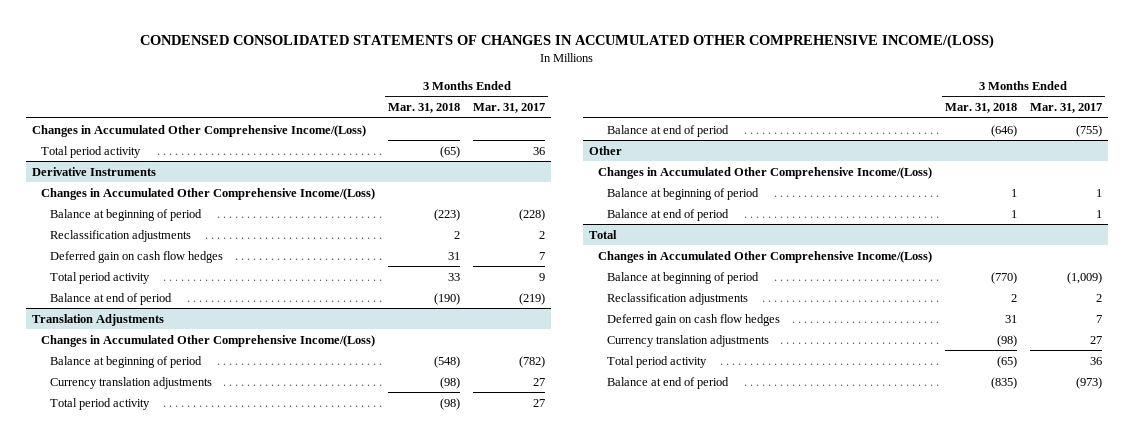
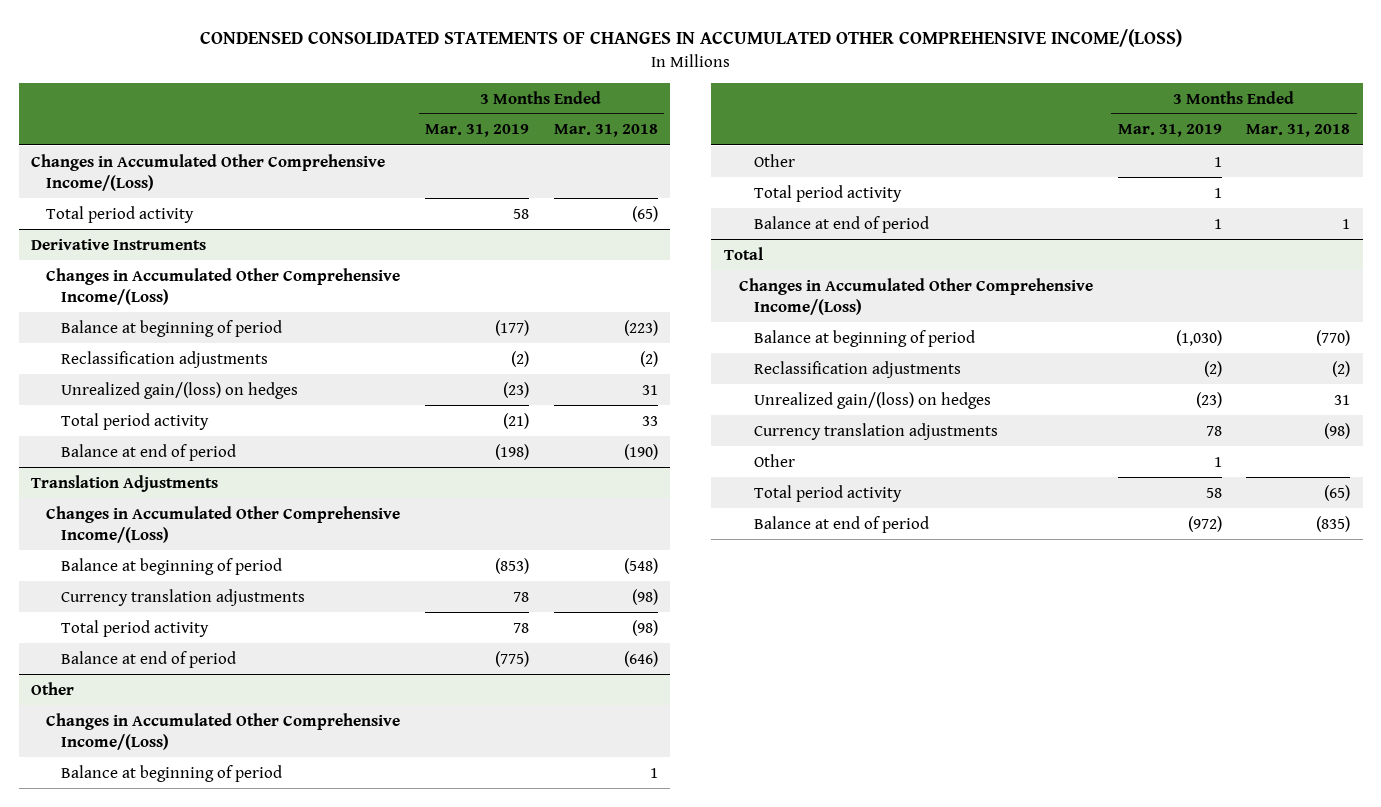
[472,103,545,114] Mar. 31, 2017 -> none
none -> [424,124,529,138] Mar. 31, 2019
[50,250,224,263] Deferred gain on cash flow hedges -> none
[454,230,461,239] 2 -> [639,350,658,367] (2)
none -> [61,381,299,399] Unrealized gain/(loss) on hedges
none -> [753,153,795,167] Other
none -> [753,184,902,202] Total period activity
[607,313,781,326] Deferred gain on cash flow hedges -> none
[1010,293,1017,302] 2 -> [1332,360,1351,377] (2)
none -> [753,391,991,409] Unrealized gain/(loss) on hedges
none -> [753,453,795,467] Other

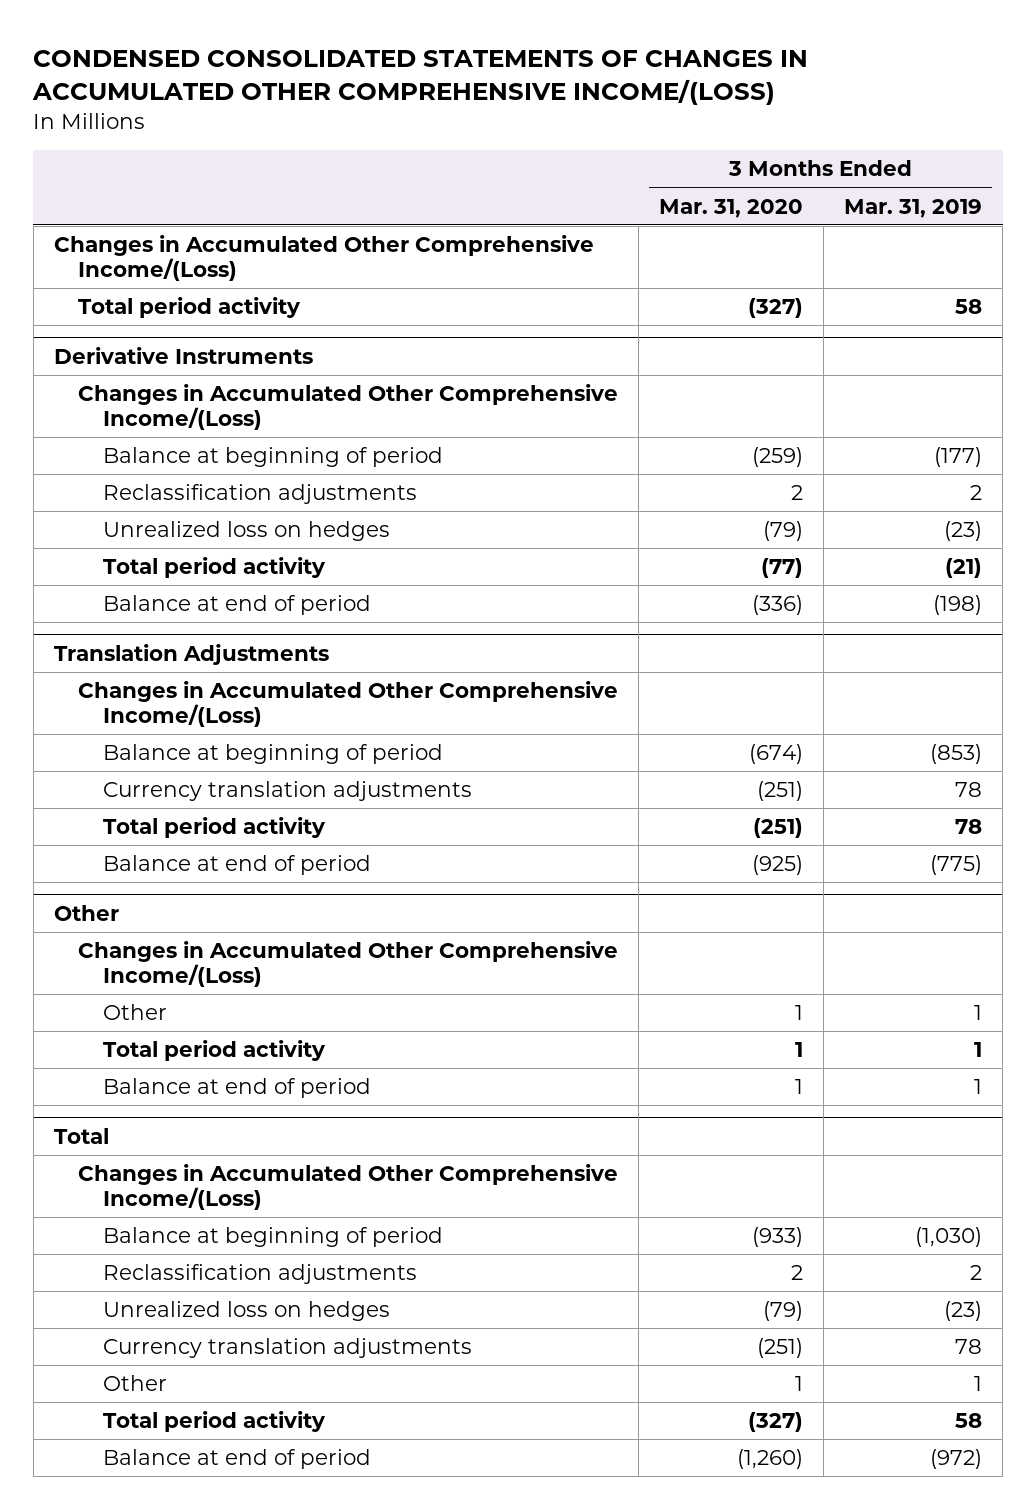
[553,124,658,138] Mar. 31, 2018 -> none
none -> [659,198,804,218] Mar. 31, 2020
[510,350,529,367] (2) -> [970,485,983,501] 2
[61,381,299,399] Unrealized gain/(loss) on hedges -> [102,521,390,542] Unrealized loss on hedges
[61,764,283,782] Balance at beginning of period -> none
[1203,360,1222,377] (2) -> [970,1265,983,1281] 2
[753,391,991,409] Unrealized gain/(loss) on hedges -> [102,1301,390,1322] Unrealized loss on hedges

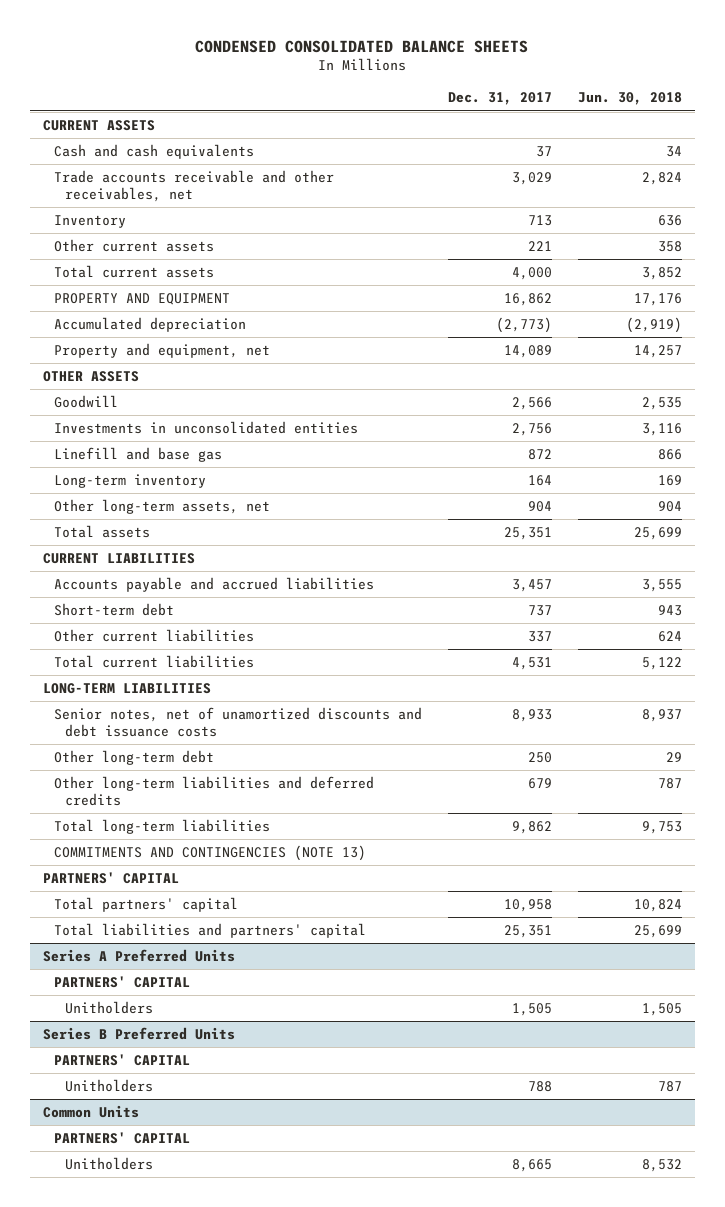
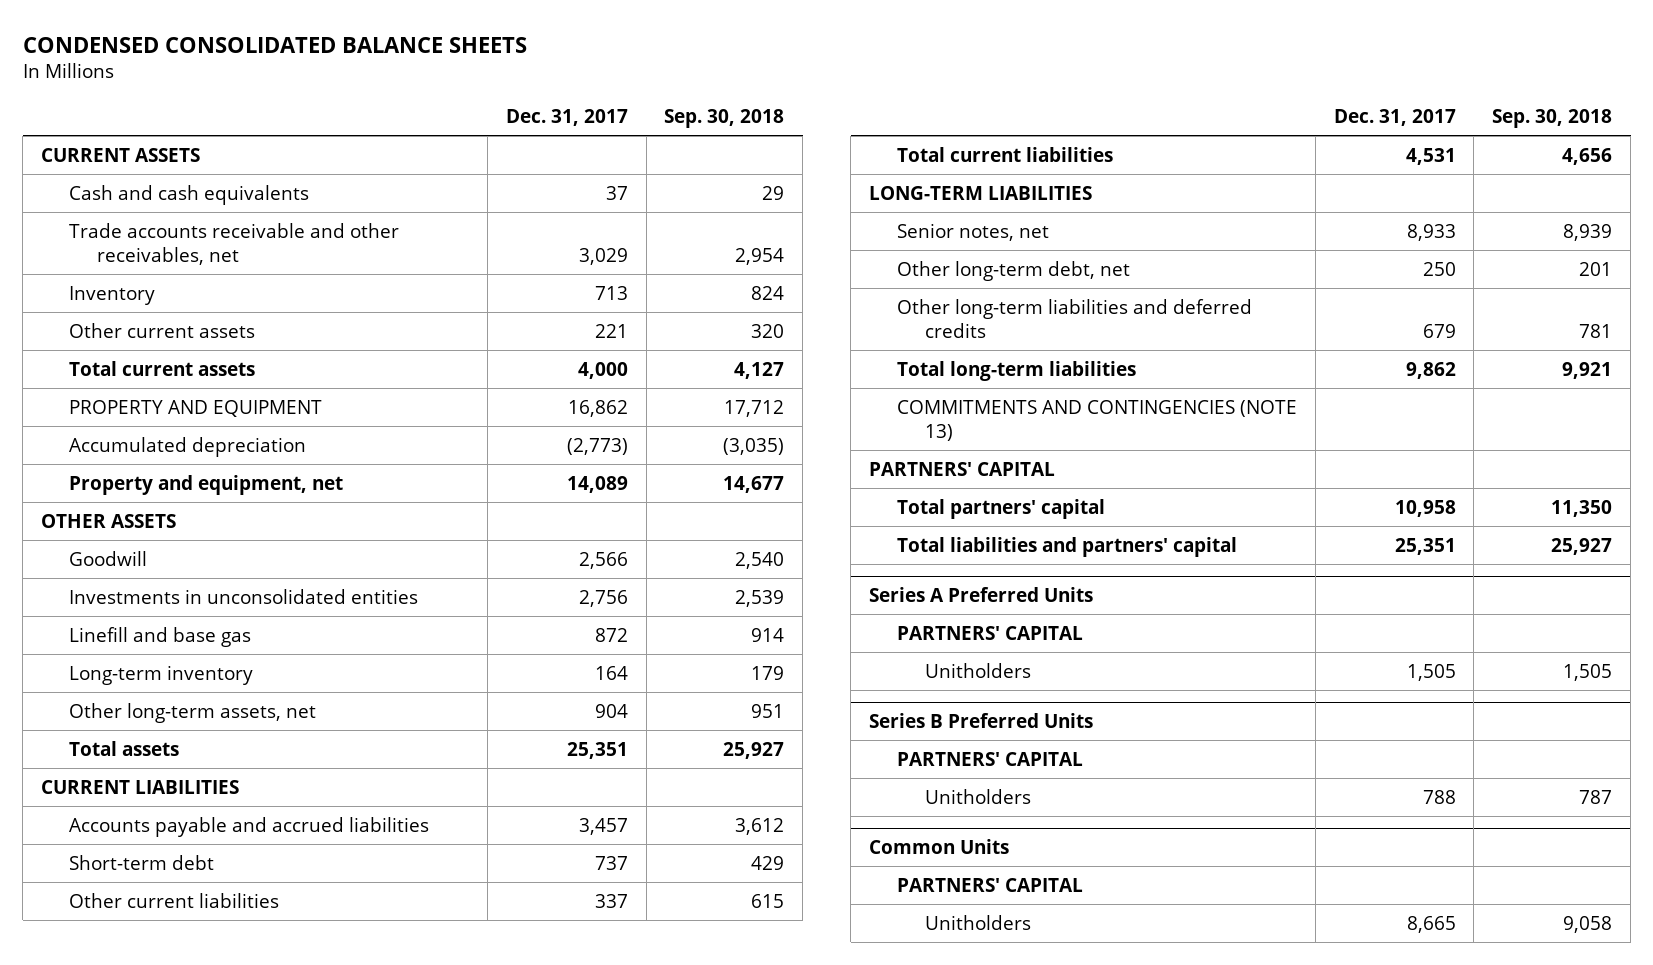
[577,92,682,106] Jun. 30, 2018 -> none
none -> [664,109,785,129] Sep. 30, 2018
[53,707,422,738] Senior notes, net of unamortized discounts and debt issuance costs -> [896,222,1049,241] Senior notes, net
[53,750,214,766] Other long-term debt -> [896,260,1130,281] Other long-term debt, net

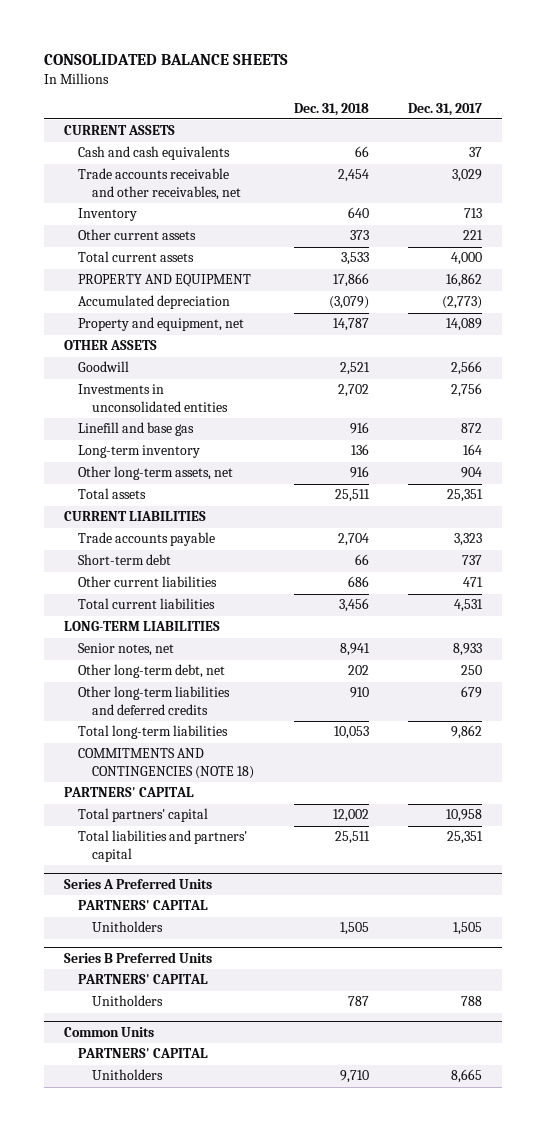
[22,36,527,53] CONDENSED CONSOLIDATED BALANCE SHEETS -> [44,54,289,66] CONSOLIDATED BALANCE SHEETS
[664,109,785,129] Sep. 30, 2018 -> none
none -> [293,102,369,116] Dec. 31, 2018
[68,816,429,837] Accounts payable and accrued liabilities -> none
none -> [77,532,215,547] Trade accounts payable
[594,893,628,908] 337 -> [463,577,484,588] 471
[896,399,1297,442] COMMITMENTS AND CONTINGENCIES (NOTE 13) -> [77,748,254,779] COMMITMENTS AND CONTINGENCIES (NOTE 18)

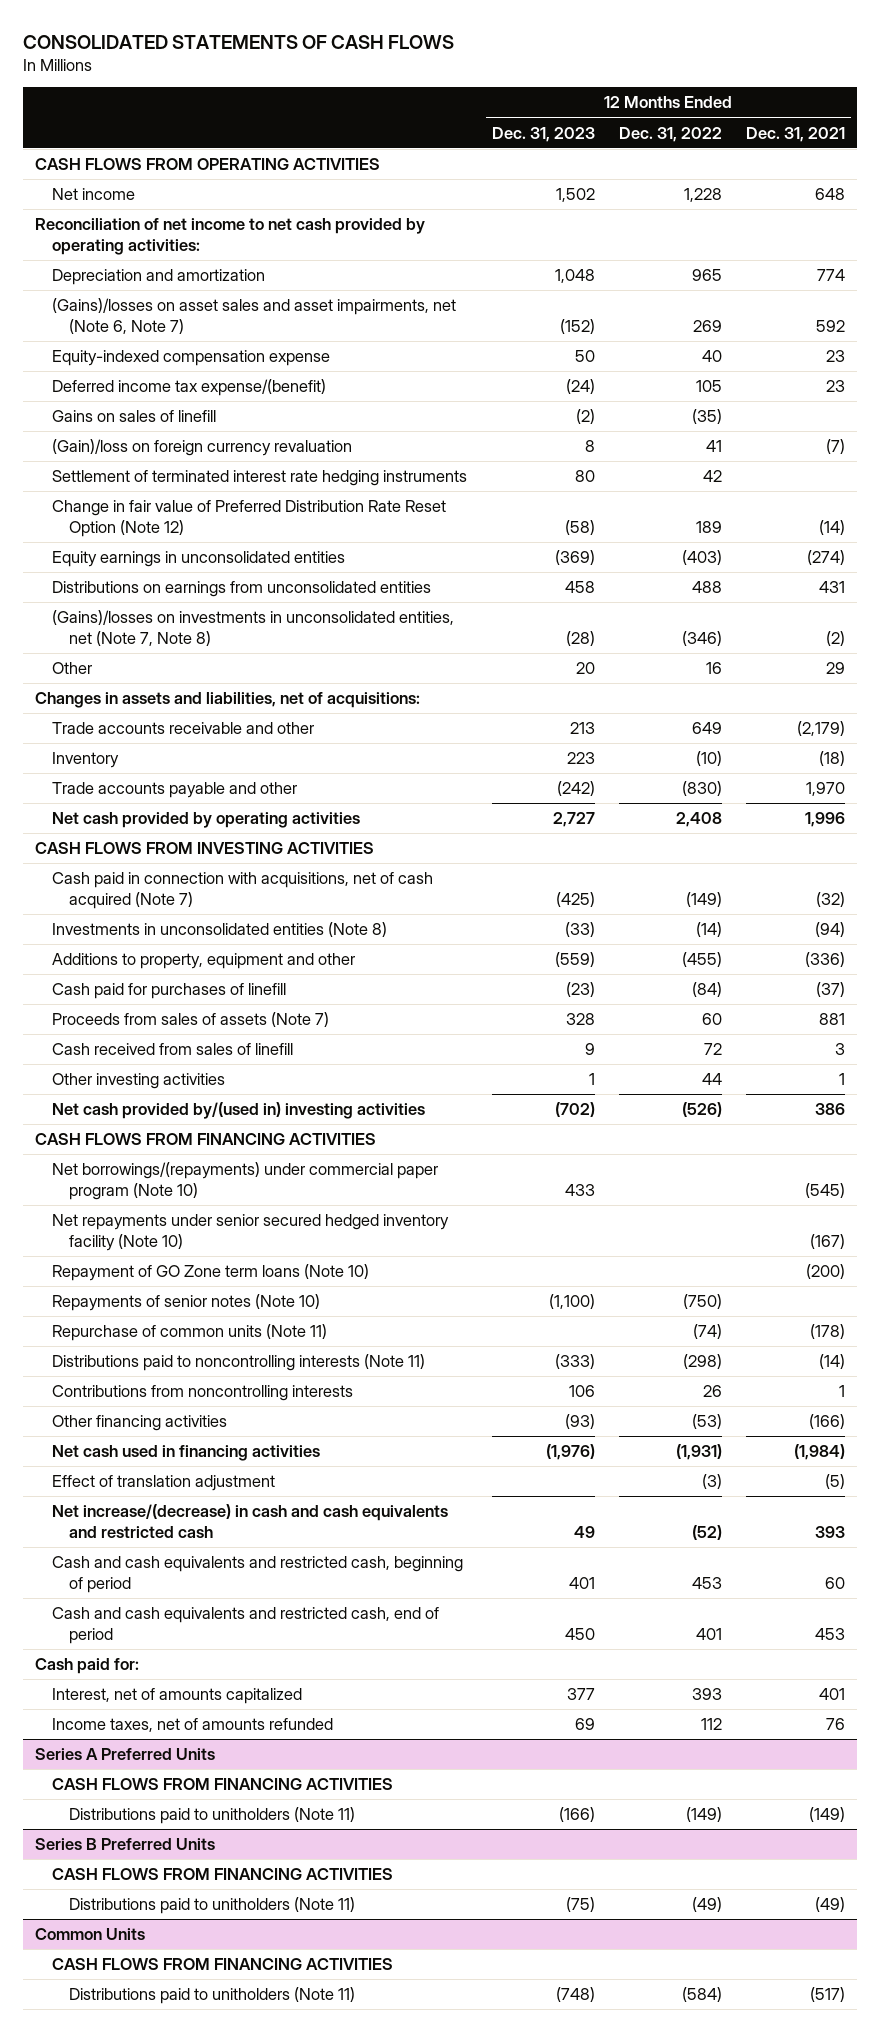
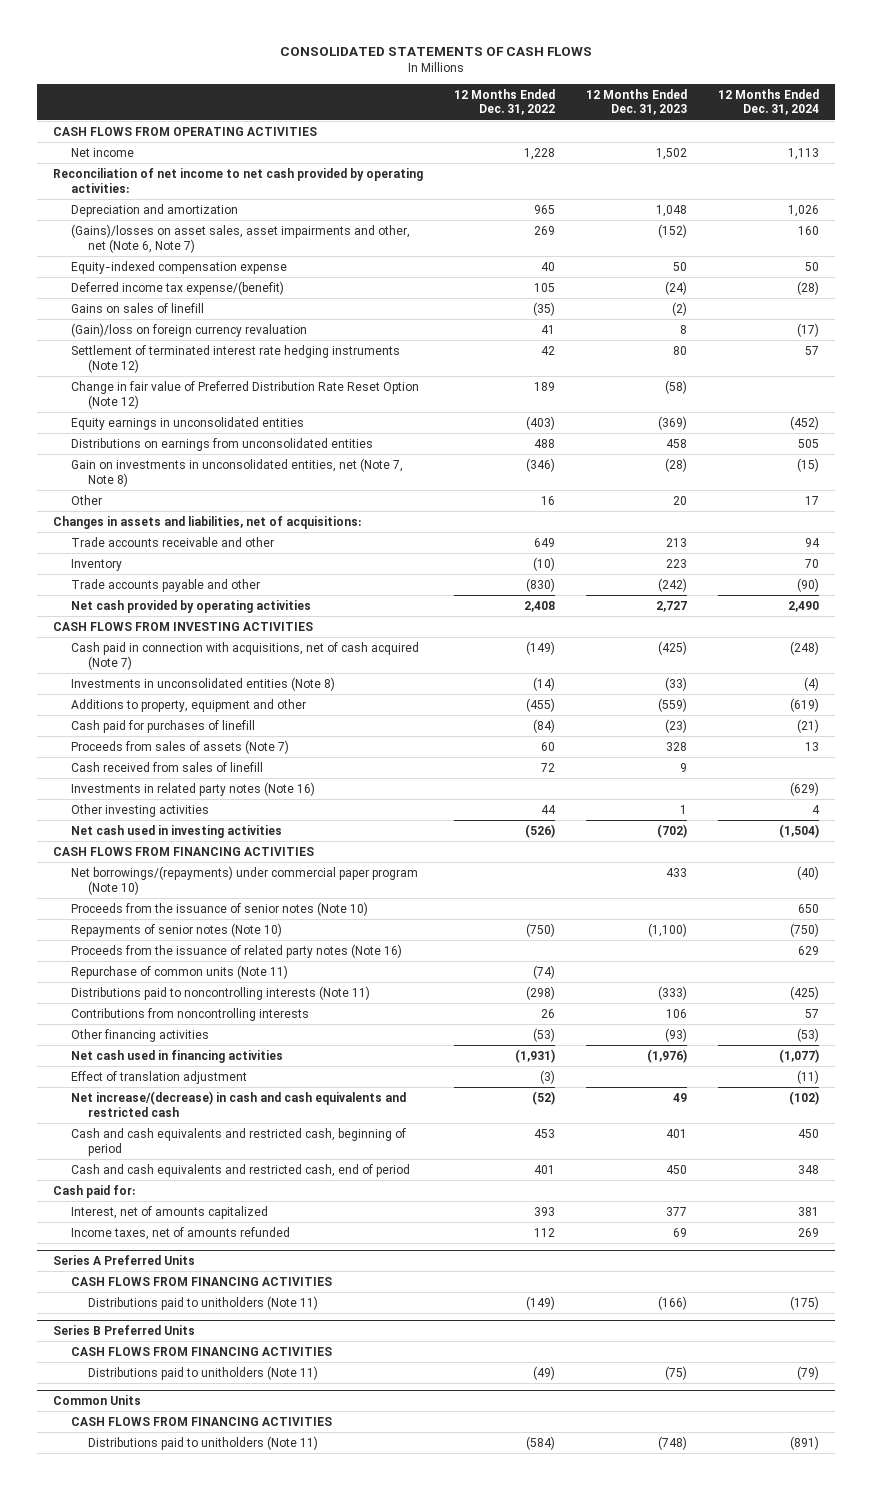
[746,126,846,142] Dec. 31, 2021 -> none
none -> [718,88,820,116] 12 Months Ended Dec. 31, 2024
[52,298,457,335] (Gains)/losses on asset sales and asset impairments, net (Note 6, Note 7) -> [70,223,410,253] (Gains)/losses on asset sales, asset impairments and other, net (Note 6, Note 7)
[52,470,468,487] Settlement of terminated interest rate hedging instruments -> [70,344,400,373] Settlement of terminated interest rate hedging instruments (Note 12)
[52,610,455,647] (Gains)/losses on investments in unconsolidated entities, net (Note 7, Note 8) -> [70,457,403,487] Gain on investments in unconsolidated entities, net (Note 7, Note 8)
none -> [70,781,315,796] Investments in related party notes (Note 16)
[52,1102,426,1120] Net cash provided by/(used in) investing activities -> [70,824,282,838] Net cash used in investing activities
[52,1214,450,1252] Net repayments under senior secured hedged inventory facility (Note 10) -> none
[52,1264,370,1282] Repayment of GO Zone term loans (Note 10) -> none
none -> [70,901,368,916] Proceeds from the issuance of senior notes (Note 10)
none -> [70,943,402,958] Proceeds from the issuance of related party notes (Note 16)

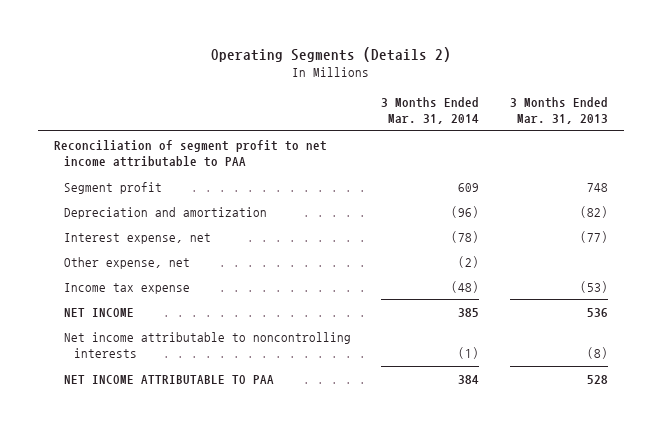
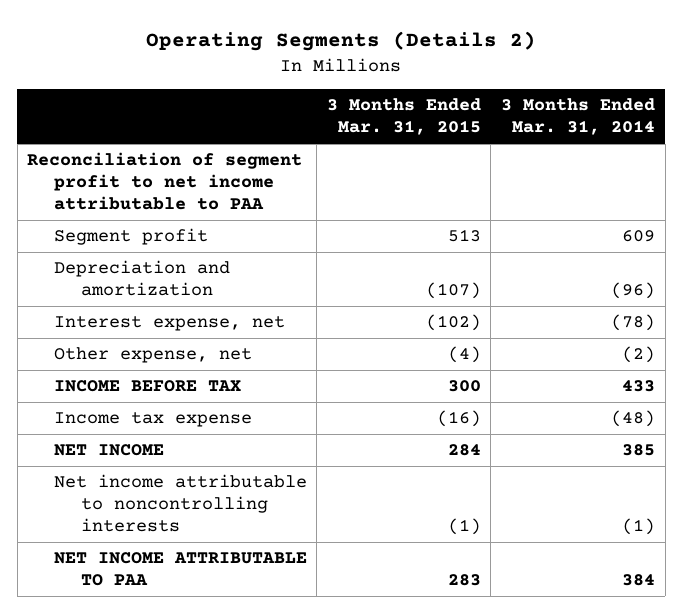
[510,97,609,125] 3 Months Ended Mar. 31, 2013 -> none
none -> [326,98,481,136] 3 Months Ended Mar. 31, 2015
none -> [53,380,241,393] INCOME BEFORE TAX

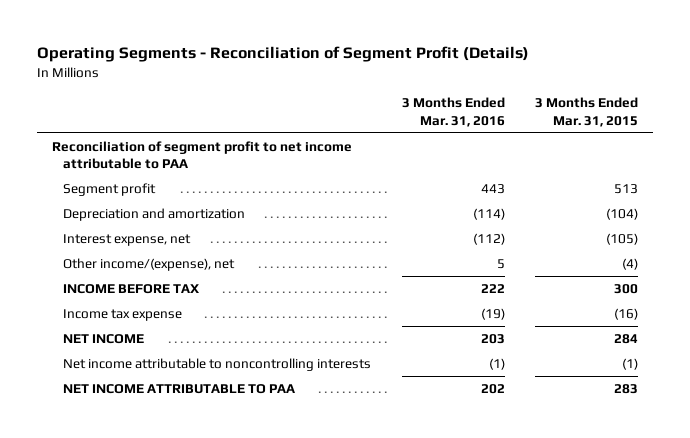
[146,30,537,51] Operating Segments (Details 2) -> [36,46,529,63] Operating Segments - Reconciliation of Segment Profit (Details)
[501,98,656,136] 3 Months Ended Mar. 31, 2014 -> none
none -> [401,97,505,127] 3 Months Ended Mar. 31, 2016
[425,282,481,300] (107) -> [606,207,639,220] (104)
[425,314,481,332] (102) -> [606,232,639,245] (105)
[53,347,252,364] Other expense, net -> [63,257,236,271] Other income/(expense), net

